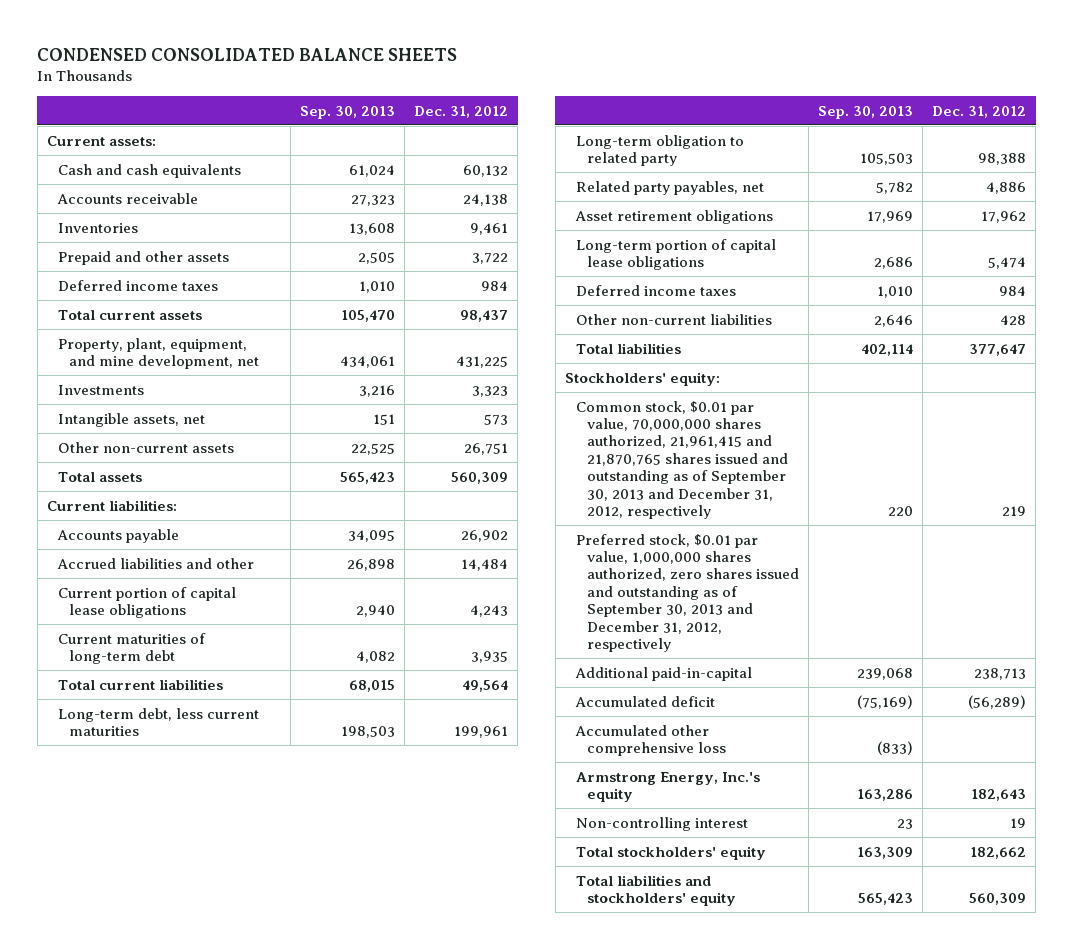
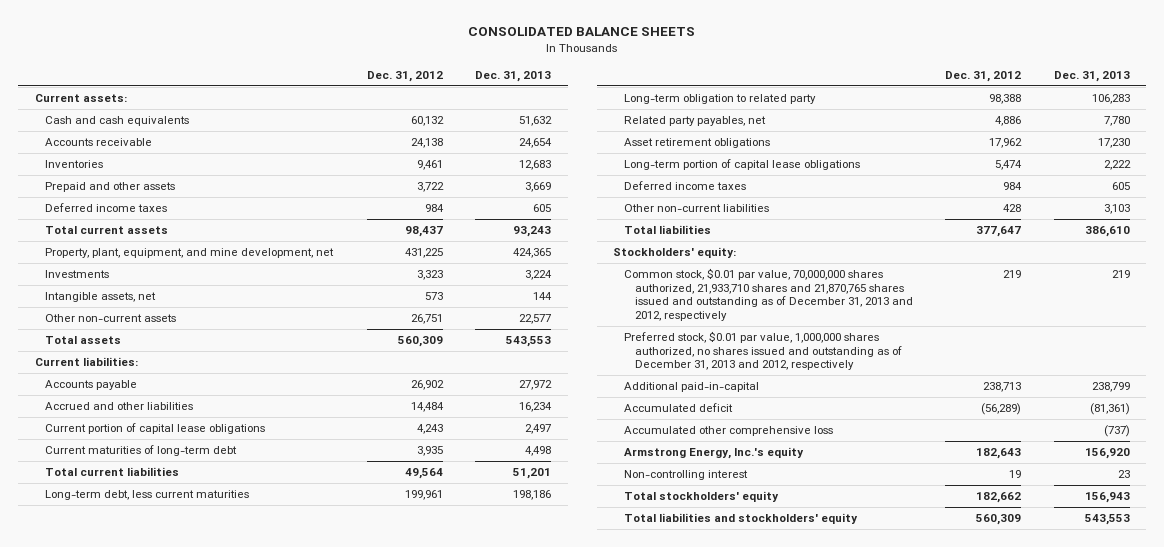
[37,47,458,61] CONDENSED CONSOLIDATED BALANCE SHEETS -> [468,27,696,37] CONSOLIDATED BALANCE SHEETS
[299,105,395,119] Sep. 30, 2013 -> none
none -> [475,70,552,82] Dec. 31, 2013
[56,557,254,569] Accrued liabilities and other -> [45,402,194,411] Accrued and other liabilities
[576,400,788,520] Common stock, $0.01 par value, 70,000,000 shares authorized, 21,961,415 and 21,870,765 shares issued and outstanding as of September 30, 2013 and December 31, 2012, respectively -> [623,268,913,321] Common stock, $0.01 par value, 70,000,000 shares authorized, 21,933,710 shares and 21,870,765 shares issued and outstanding as of December 31, 2013 and 2012, respectively
[576,533,799,653] Preferred stock, $0.01 par value, 1,000,000 shares authorized, zero shares issued and outstanding as of September 30, 2013 and December 31, 2012, respectively -> [623,331,902,371] Preferred stock, $0.01 par value, 1,000,000 shares authorized, no shares issued and outstanding as of December 31, 2013 and 2012, respectively

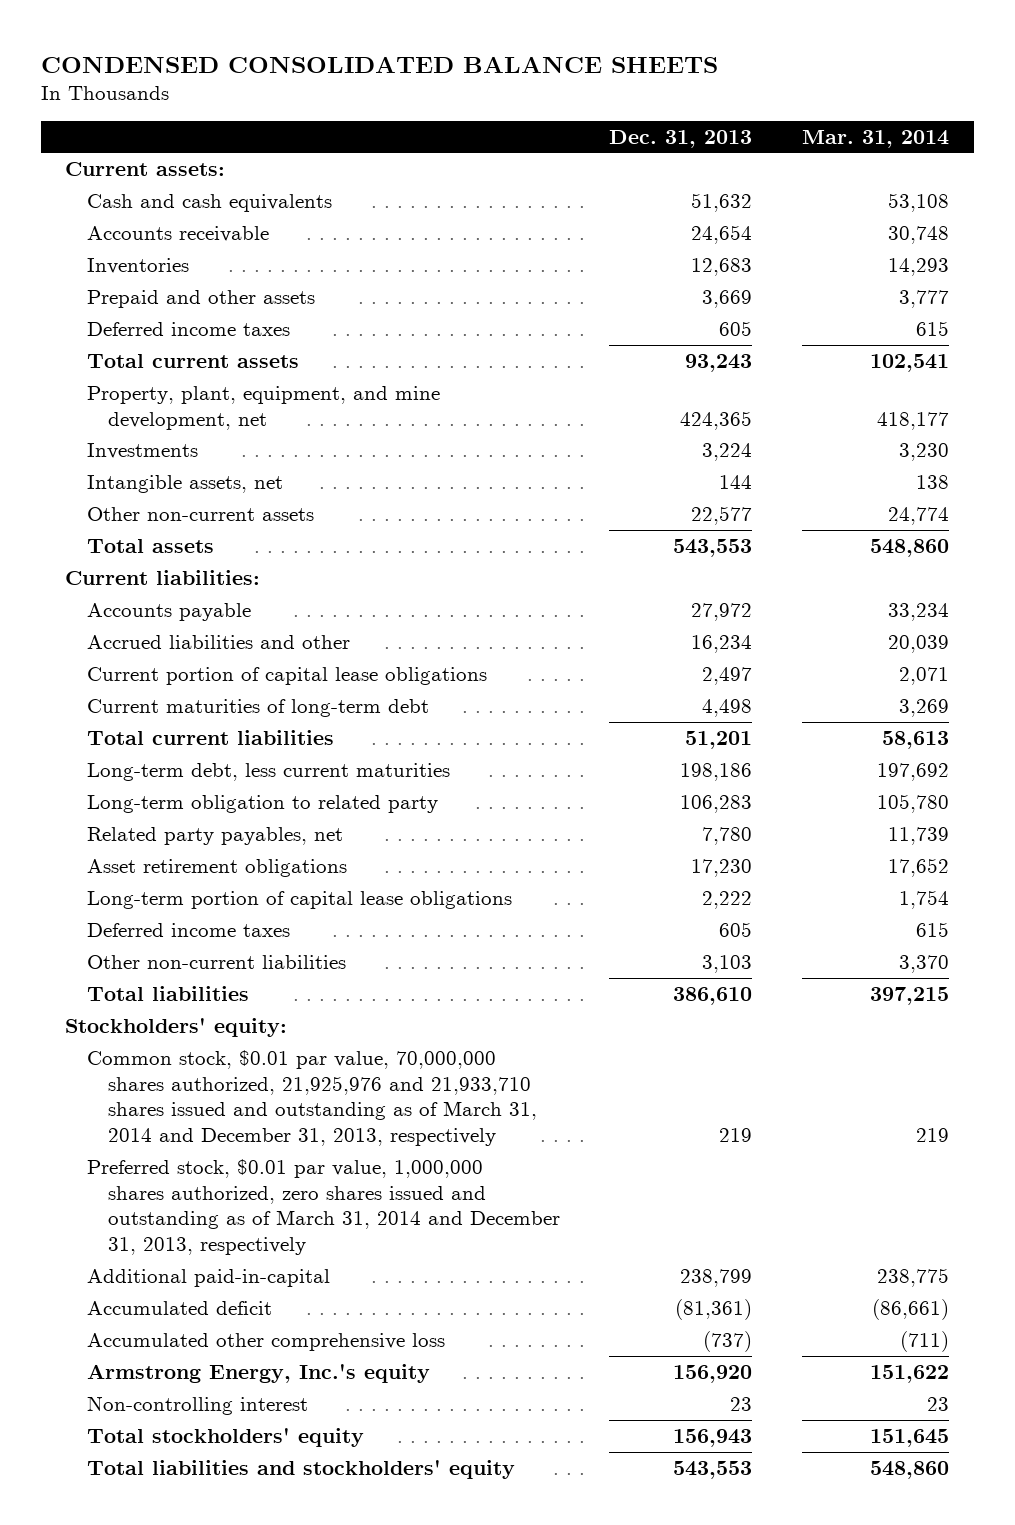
[468,27,696,37] CONSOLIDATED BALANCE SHEETS -> [40,55,718,73] CONDENSED CONSOLIDATED BALANCE SHEETS
[366,70,443,82] Dec. 31, 2012 -> none
none -> [802,129,950,148] Mar. 31, 2014
[45,402,194,411] Accrued and other liabilities -> [86,634,350,649] Accrued liabilities and other
[623,268,913,321] Common stock, $0.01 par value, 70,000,000 shares authorized, 21,933,710 shares and 21,870,765 shares issued and outstanding as of December 31, 2013 and 2012, respectively -> [86,1049,537,1146] Common stock, $0.01 par value, 70,000,000 shares authorized, 21,925,976 and 21,933,710 shares issued and outstanding as of March 31, 2014 and December 31, 2013, respectively
[623,331,902,371] Preferred stock, $0.01 par value, 1,000,000 shares authorized, no shares issued and outstanding as of December 31, 2013 and 2012, respectively -> [86,1158,560,1255] Preferred stock, $0.01 par value, 1,000,000 shares authorized, zero shares issued and outstanding as of March 31, 2014 and December 31, 2013, respectively

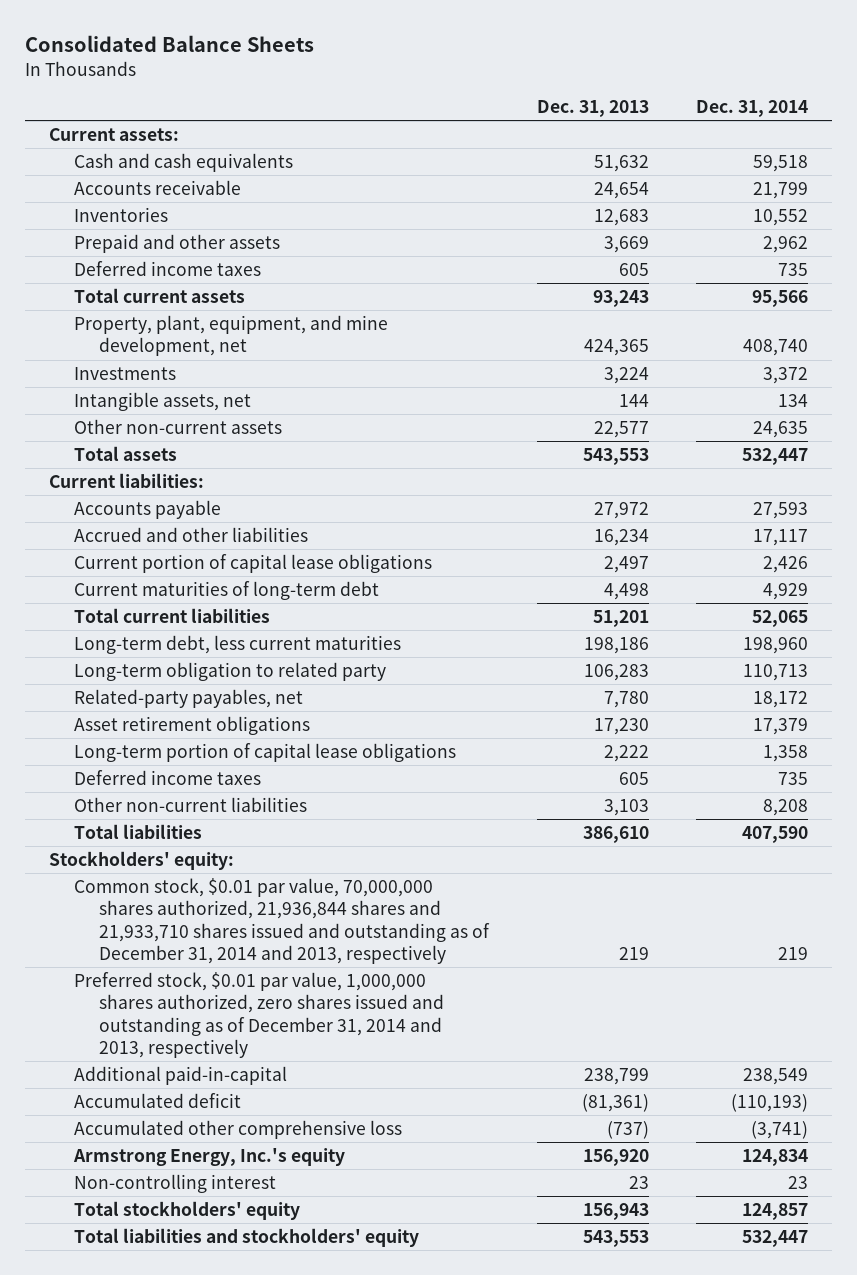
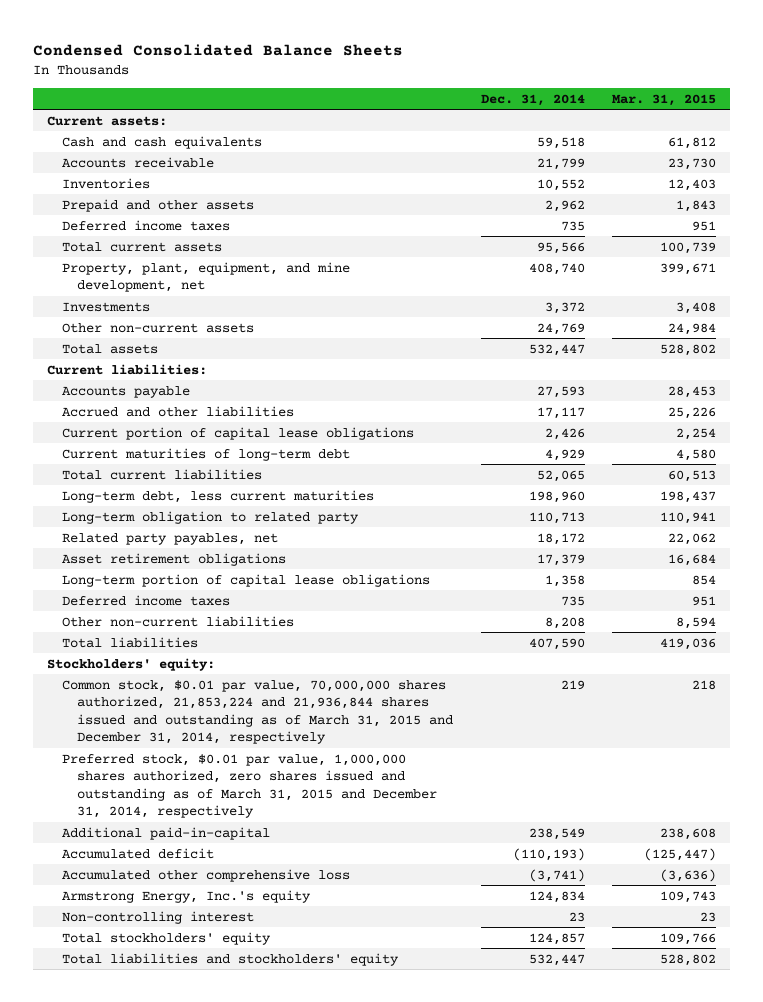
[25,35,315,53] Consolidated Balance Sheets -> [33,44,404,57] Condensed Consolidated Balance Sheets
[536,99,649,117] Dec. 31, 2013 -> none
none -> [612,93,717,106] Mar. 31, 2015
[73,391,251,411] Intangible assets, net -> none
[752,420,808,438] 24,635 -> [536,322,585,335] 24,769
[73,688,303,708] Related-party payables, net -> [62,532,279,545] Related party payables, net
[73,877,491,964] Common stock, $0.01 par value, 70,000,000 shares authorized, 21,936,844 shares and 21,933,710 shares issued and outstanding as of December 31, 2014 and 2013, respectively -> [62,679,454,745] Common stock, $0.01 par value, 70,000,000 shares authorized, 21,853,224 and 21,936,844 shares issued and outstanding as of March 31, 2015 and December 31, 2014, respectively
[73,971,445,1058] Preferred stock, $0.01 par value, 1,000,000 shares authorized, zero shares issued and outstanding as of December 31, 2014 and 2013, respectively -> [62,753,438,819] Preferred stock, $0.01 par value, 1,000,000 shares authorized, zero shares issued and outstanding as of March 31, 2015 and December 31, 2014, respectively

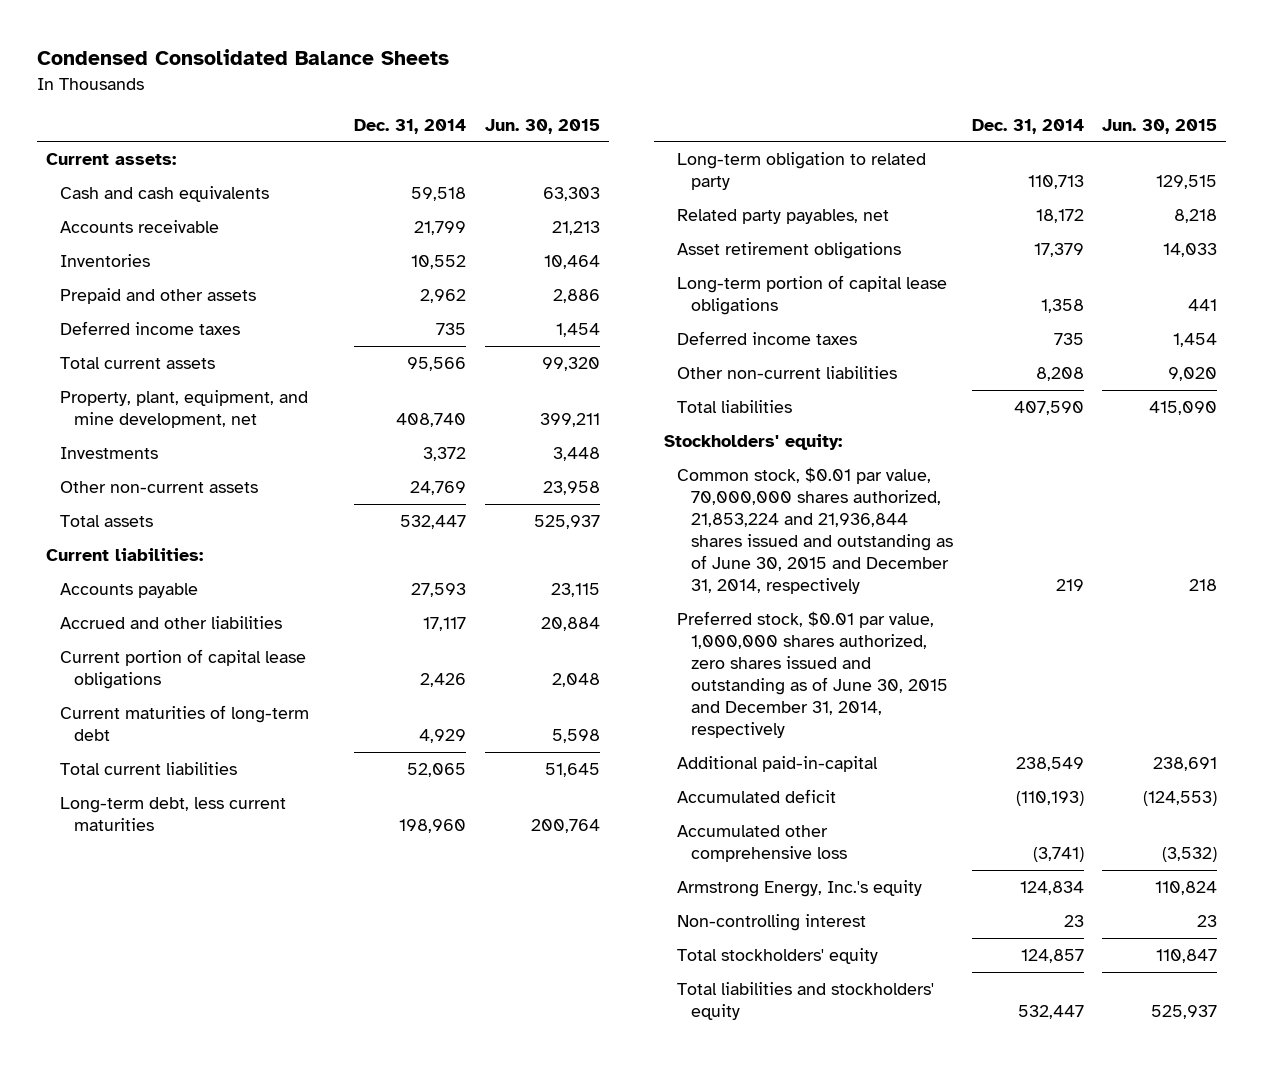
[612,93,717,106] Mar. 31, 2015 -> none
none -> [484,118,600,134] Jun. 30, 2015
[62,679,454,745] Common stock, $0.01 par value, 70,000,000 shares authorized, 21,853,224 and 21,936,844 shares issued and outstanding as of March 31, 2015 and December 31, 2014, respectively -> [677,466,954,595] Common stock, $0.01 par value, 70,000,000 shares authorized, 21,853,224 and 21,936,844 shares issued and outstanding as of June 30, 2015 and December 31, 2014, respectively
[62,753,438,819] Preferred stock, $0.01 par value, 1,000,000 shares authorized, zero shares issued and outstanding as of March 31, 2015 and December 31, 2014, respectively -> [677,610,949,739] Preferred stock, $0.01 par value, 1,000,000 shares authorized, zero shares issued and outstanding as of June 30, 2015 and December 31, 2014, respectively

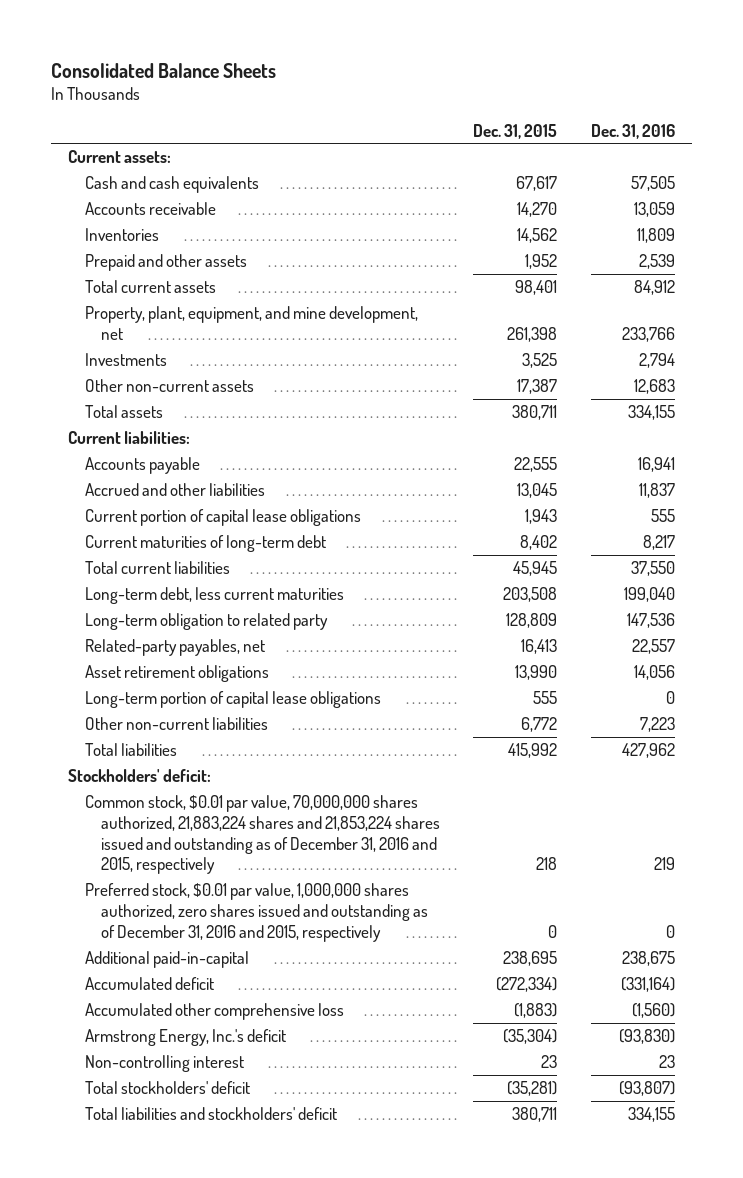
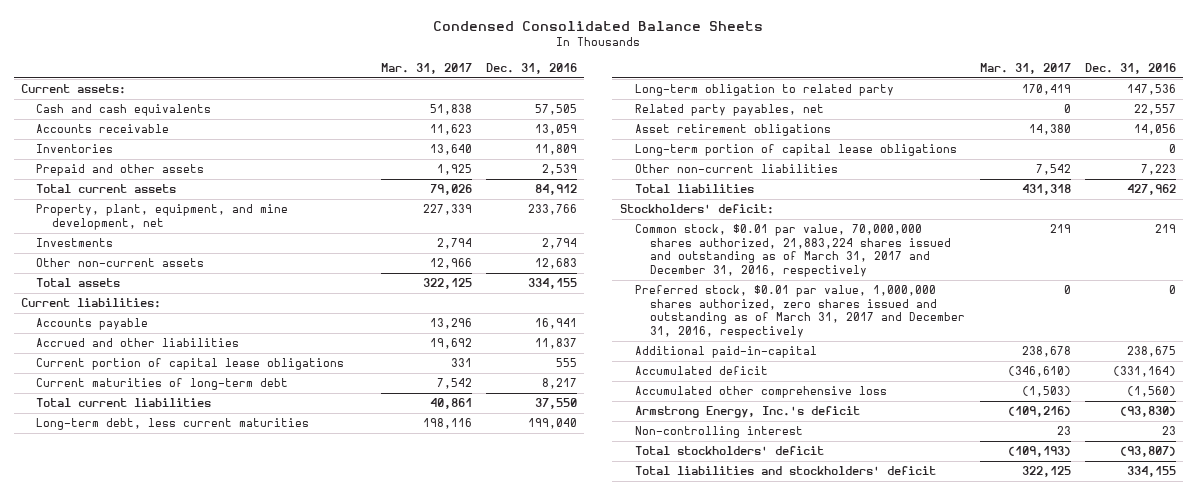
[51,62,277,78] Consolidated Balance Sheets -> [433,21,764,32] Condensed Consolidated Balance Sheets
[473,123,558,139] Dec. 31, 2015 -> none
none -> [380,62,472,74] Mar. 31, 2017
[84,639,265,657] Related-party payables, net -> [634,104,824,117] Related party payables, net
[84,795,441,875] Common stock, $0.01 par value, 70,000,000 shares authorized, 21,883,224 shares and 21,853,224 shares issued and outstanding as of December 31, 2016 and 2015, respectively -> [634,224,952,277] Common stock, $0.01 par value, 70,000,000 shares authorized, 21,883,224 shares issued and outstanding as of March 31, 2017 and December 31, 2016, respectively
[84,883,429,942] Preferred stock, $0.01 par value, 1,000,000 shares authorized, zero shares issued and outstanding as of December 31, 2016 and 2015, respectively -> [634,285,966,338] Preferred stock, $0.01 par value, 1,000,000 shares authorized, zero shares issued and outstanding as of March 31, 2017 and December 31, 2016, respectively

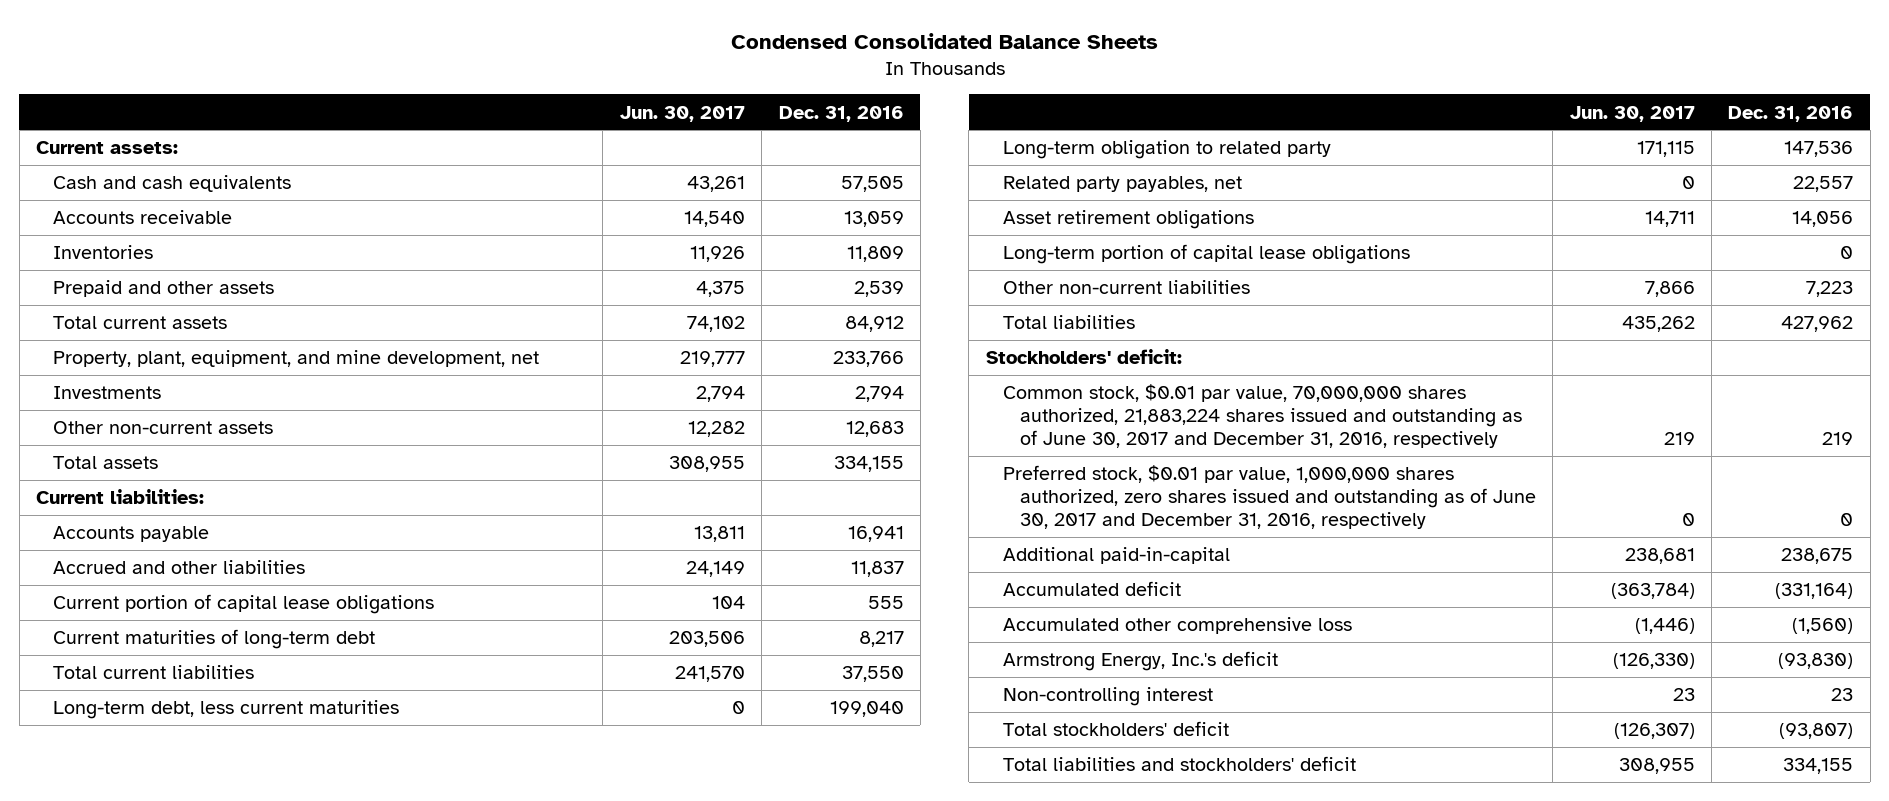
[380,62,472,74] Mar. 31, 2017 -> none
none -> [619,105,745,122] Jun. 30, 2017
[634,224,952,277] Common stock, $0.01 par value, 70,000,000 shares authorized, 21,883,224 shares issued and outstanding as of March 31, 2017 and December 31, 2016, respectively -> [1002,384,1522,448] Common stock, $0.01 par value, 70,000,000 shares authorized, 21,883,224 shares issued and outstanding as of June 30, 2017 and December 31, 2016, respectively
[634,285,966,338] Preferred stock, $0.01 par value, 1,000,000 shares authorized, zero shares issued and outstanding as of March 31, 2017 and December 31, 2016, respectively -> [1002,465,1536,529] Preferred stock, $0.01 par value, 1,000,000 shares authorized, zero shares issued and outstanding as of June 30, 2017 and December 31, 2016, respectively

